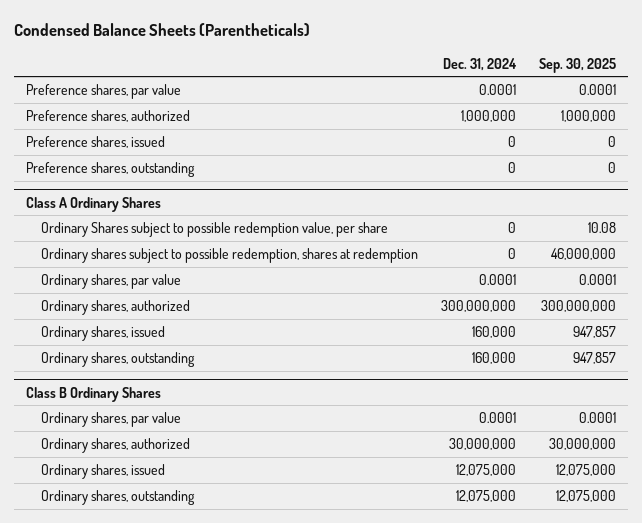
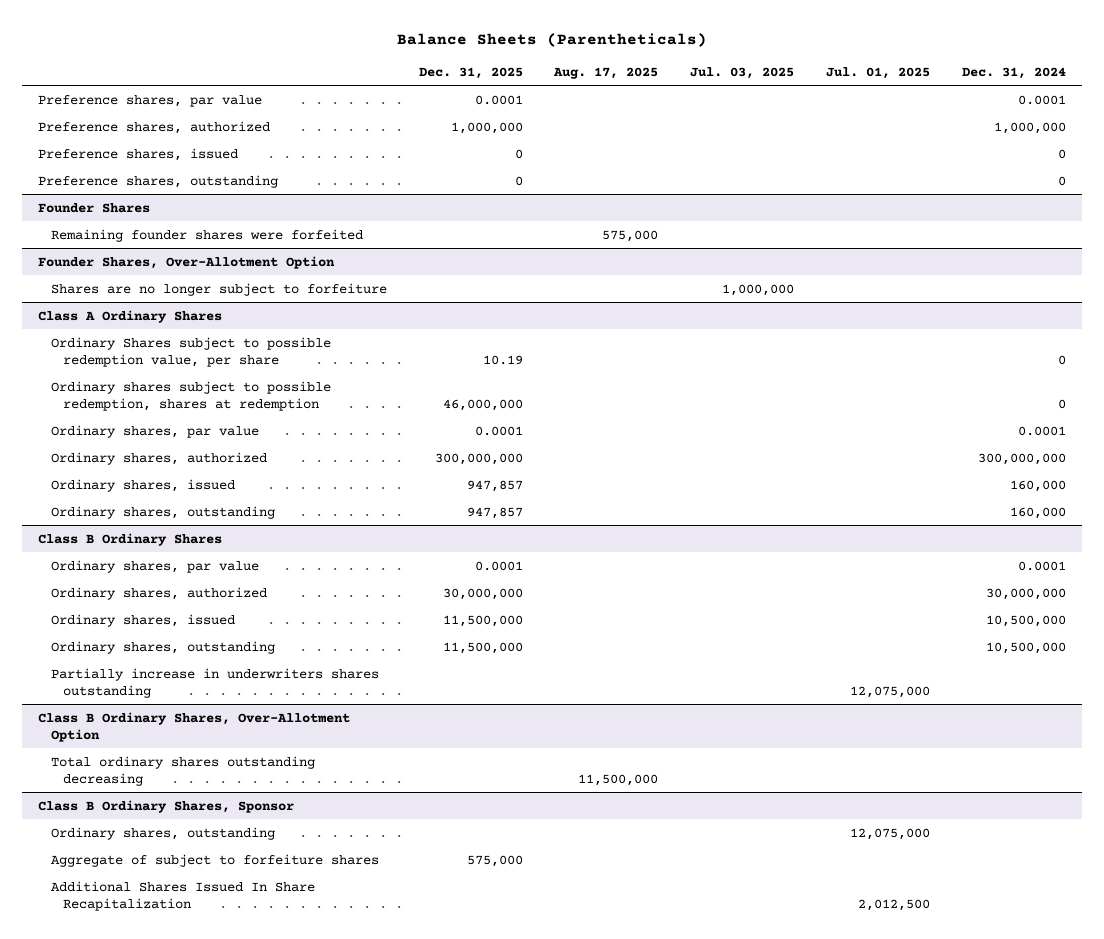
[14,23,311,37] Condensed Balance Sheets (Parentheticals) -> [397,32,708,47] Balance Sheets (Parentheticals)
[539,57,617,73] Sep. 30, 2025 -> none
none -> [418,66,523,79] Dec. 31, 2025
none -> [553,66,659,79] Aug. 17, 2025
none -> [690,66,795,79] Jul. 03, 2025
none -> [826,66,931,79] Jul. 01, 2025
none -> [38,202,151,213] Founder Shares
none -> [50,228,363,242] Remaining founder shares were forfeited
none -> [38,255,336,269] Founder Shares, Over-Allotment Option
none -> [50,282,387,296] Shares are no longer subject to forfeiture
[456,464,517,477] 12,075,000 -> [985,614,1066,627] 10,500,000
[456,490,517,503] 12,075,000 -> [985,641,1066,654] 10,500,000
none -> [50,667,379,698] Partially increase in underwriters shares outstanding
none -> [38,711,351,742] Class B Ordinary Shares, Over-Allotment Option
none -> [50,755,315,786] Total ordinary shares outstanding decreasing
none -> [38,799,295,813] Class B Ordinary Shares, Sponsor
none -> [50,826,275,840] Ordinary shares, outstanding
none -> [50,853,379,867] Aggregate of subject to forfeiture shares
none -> [50,880,315,911] Additional Shares Issued In Share Recapitalization

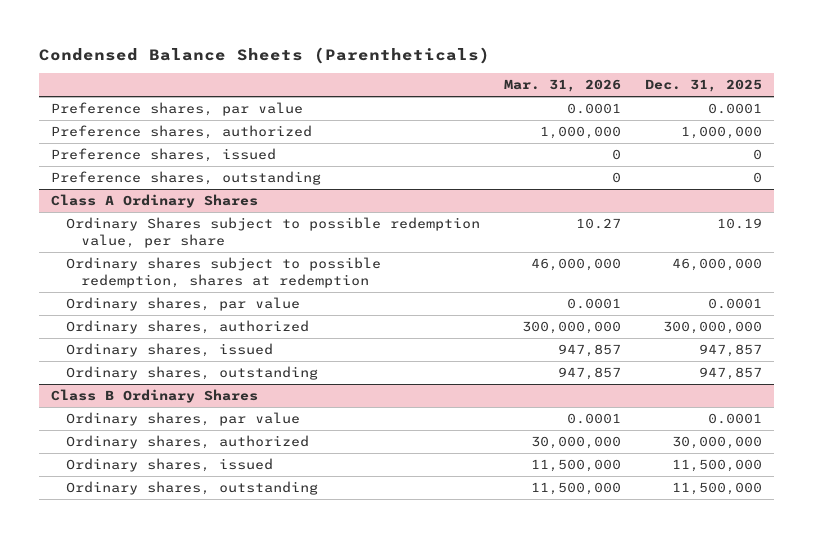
[397,32,708,47] Balance Sheets (Parentheticals) -> [39,46,491,64] Condensed Balance Sheets (Parentheticals)
[553,66,659,79] Aug. 17, 2025 -> none
[690,66,795,79] Jul. 03, 2025 -> none
[826,66,931,79] Jul. 01, 2025 -> none
[961,66,1066,79] Dec. 31, 2024 -> none
none -> [503,79,621,93] Mar. 31, 2026
[38,202,151,213] Founder Shares -> none
[50,228,363,242] Remaining founder shares were forfeited -> none
[38,255,336,269] Founder Shares, Over-Allotment Option -> none
[50,282,387,296] Shares are no longer subject to forfeiture -> none
[50,667,379,698] Partially increase in underwriters shares outstanding -> none
[38,711,351,742] Class B Ordinary Shares, Over-Allotment Option -> none
[50,755,315,786] Total ordinary shares outstanding decreasing -> none
[38,799,295,813] Class B Ordinary Shares, Sponsor -> none
[50,826,275,840] Ordinary shares, outstanding -> none
[50,853,379,867] Aggregate of subject to forfeiture shares -> none
[50,880,315,911] Additional Shares Issued In Share Recapitalization -> none

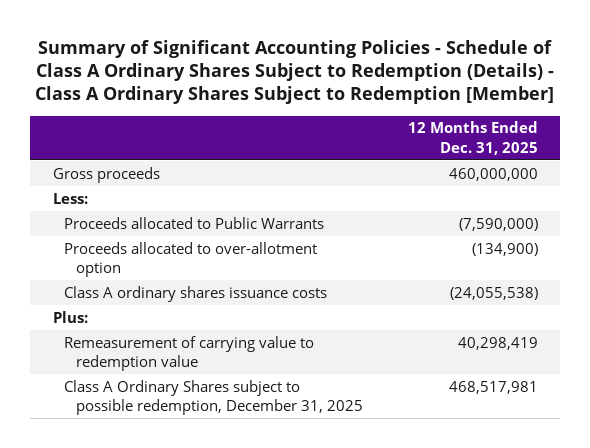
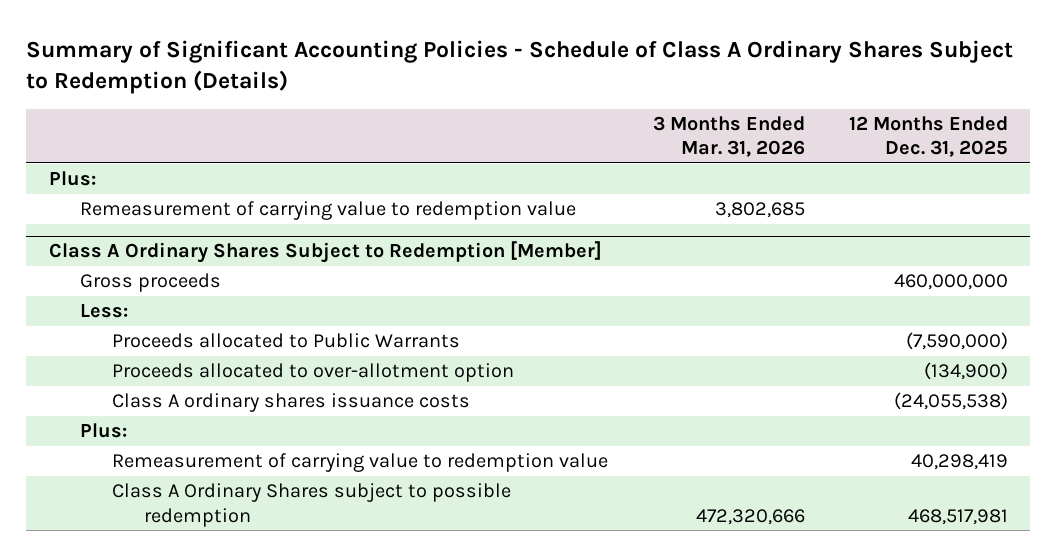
[35,39,555,105] Summary of Significant Accounting Policies - Schedule of Class A Ordinary Shares Subject to Redemption (Details) - Class A Ordinary Shares Subject to Redemption [Member] -> [26,40,1014,95] Summary of Significant Accounting Policies - Schedule of Class A Ordinary Shares Subject to Redemption (Details)
none -> [652,115,805,158] 3 Months Ended Mar. 31, 2026
none -> [48,171,96,187] Plus:
none -> [80,201,577,221] Remeasurement of carrying value to redemption value
none -> [48,241,602,264] Class A Ordinary Shares Subject to Redemption [Member]
[64,379,364,416] Class A Ordinary Shares subject to possible redemption, December 31, 2025 -> [111,483,511,527] Class A Ordinary Shares subject to possible redemption

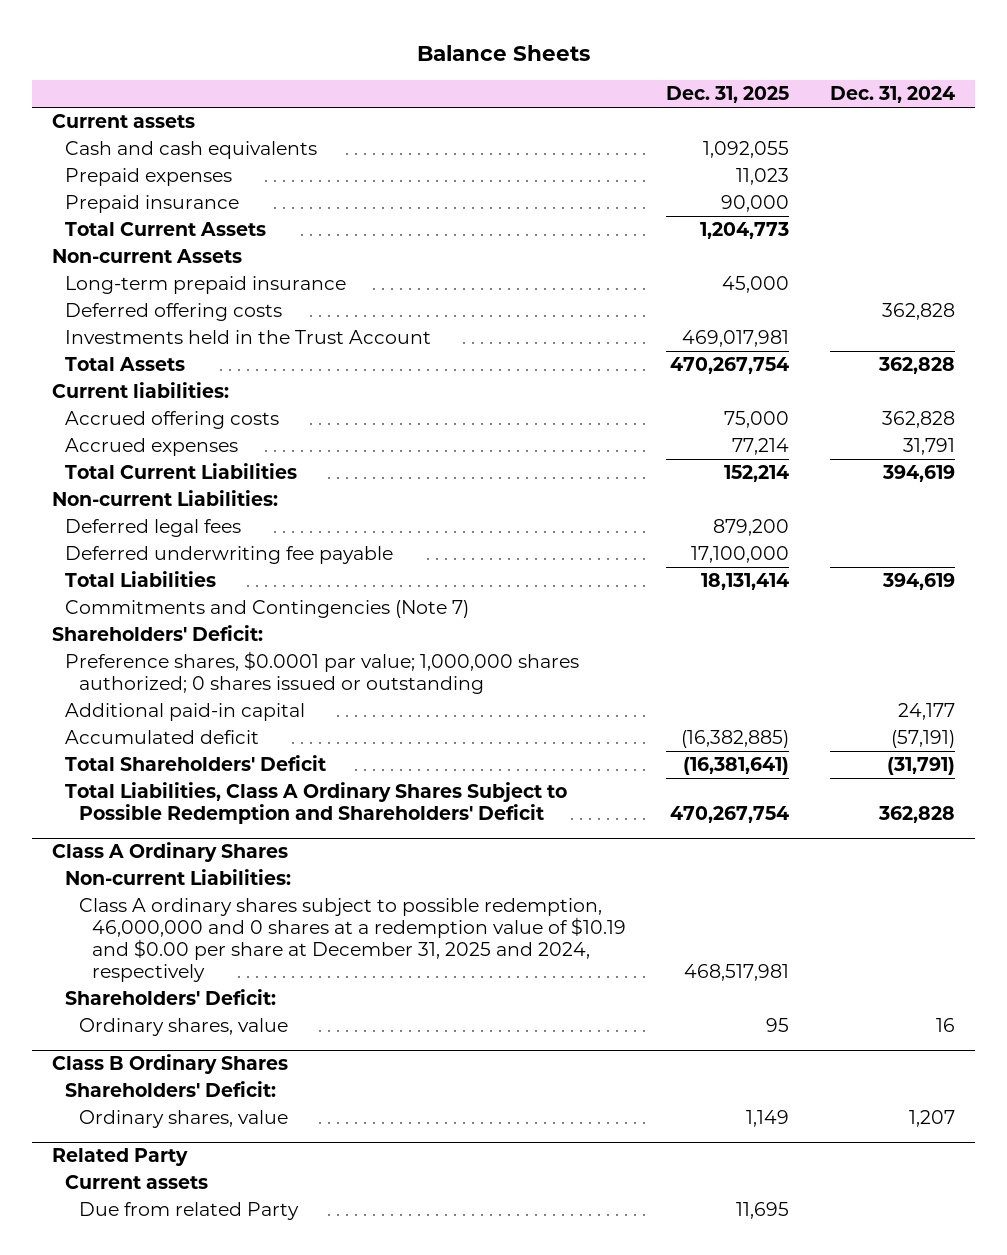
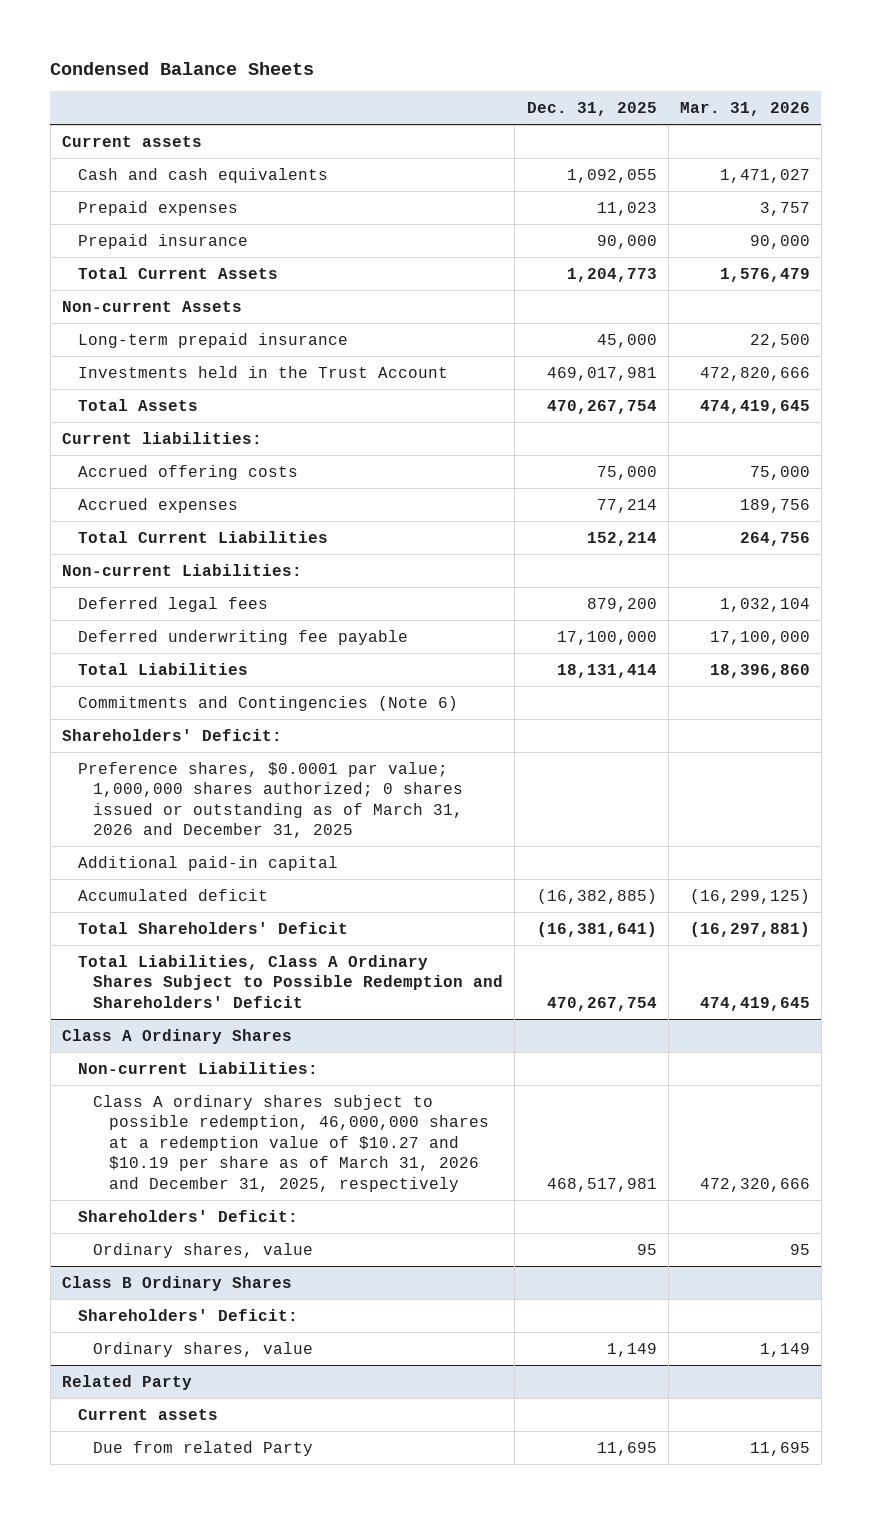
[416,45,590,62] Balance Sheets -> [50,62,315,76] Condensed Balance Sheets
[829,86,955,104] Dec. 31, 2024 -> none
none -> [679,102,810,117] Mar. 31, 2026
[65,303,283,322] Deferred offering costs -> none
[65,600,470,619] Commitments and Contingencies (Note 7) -> [77,695,458,711] Commitments and Contingencies (Note 6)
[65,651,580,695] Preference shares, $0.0001 par value; 1,000,000 shares authorized; 0 shares issued or outstanding -> [77,761,464,839] Preference shares, $0.0001 par value; 1,000,000 shares authorized; 0 shares issued or outstanding as of March 31, 2026 and December 31, 2025
[78,898,626,983] Class A ordinary shares subject to possible redemption, 46,000,000 and 0 shares at a redemption value of $10.19 and $0.00 per share at December 31, 2025 and 2024, respectively -> [93,1094,490,1192] Class A ordinary shares subject to possible redemption, 46,000,000 shares at a redemption value of $10.27 and $10.19 per share as of March 31, 2026 and December 31, 2025, respectively

